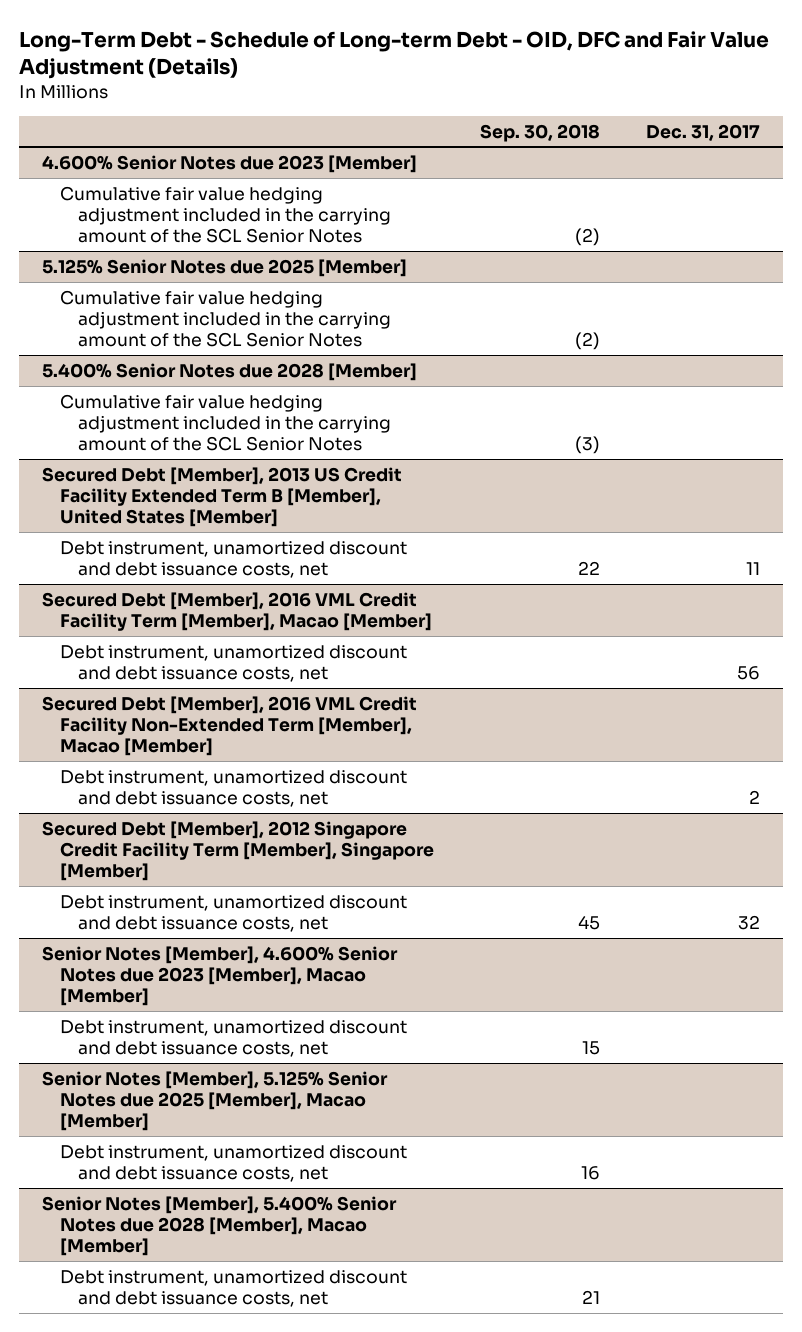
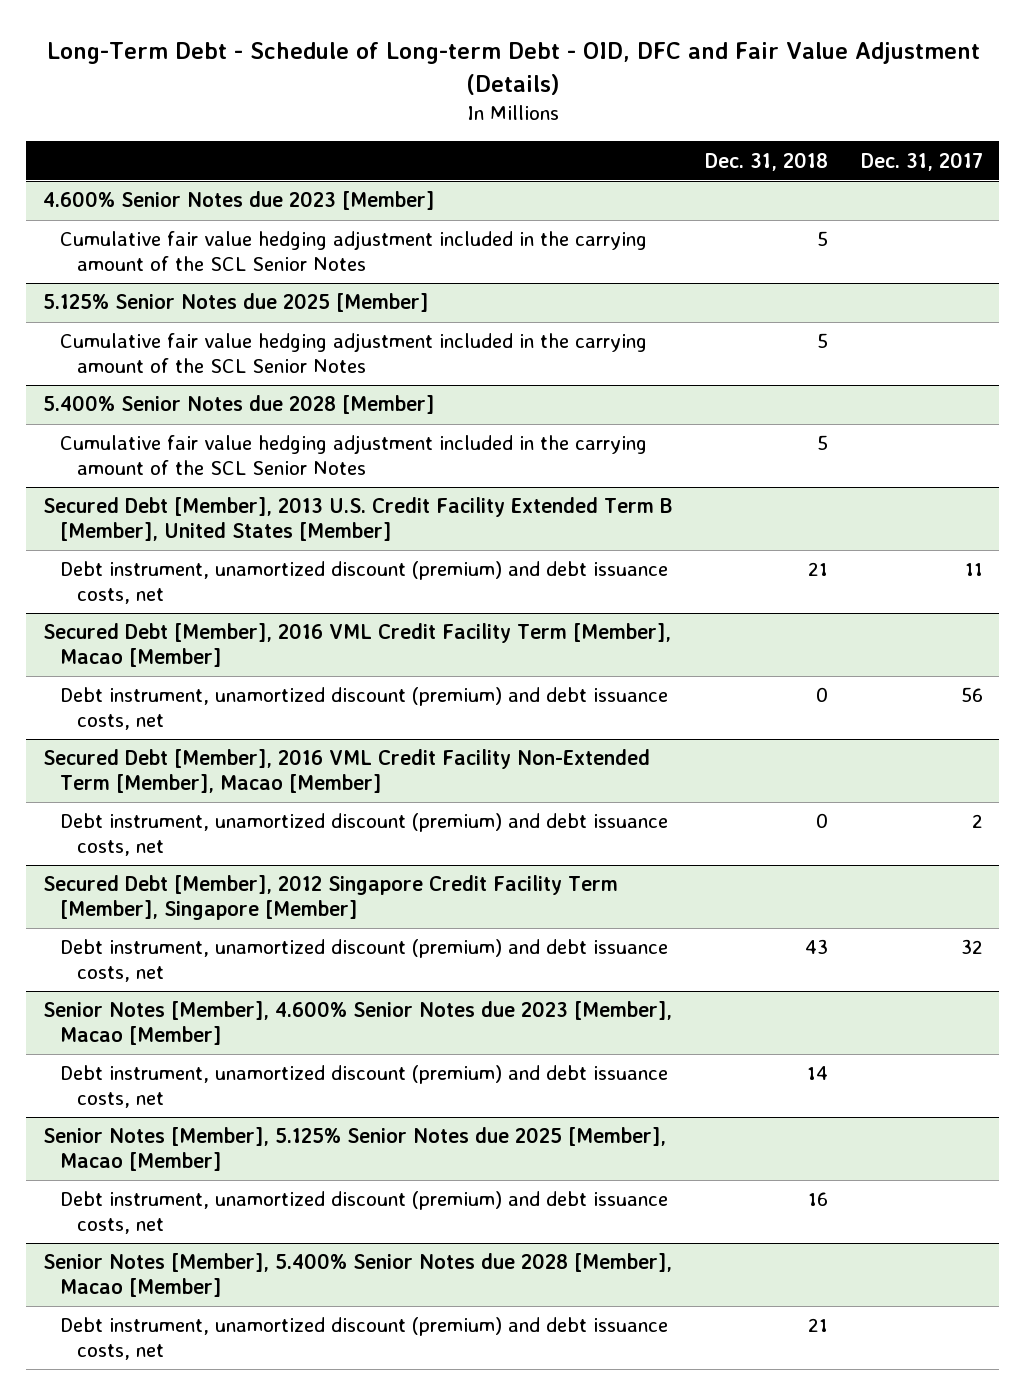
[480,123,601,142] Sep. 30, 2018 -> none
none -> [705,151,829,171] Dec. 31, 2018
[42,466,403,527] Secured Debt [Member], 2013 US Credit Facility Extended Term B [Member], United States [Member] -> [42,497,673,542] Secured Debt [Member], 2013 U.S. Credit Facility Extended Term B [Member], United States [Member]
[60,540,408,578] Debt instrument, unamortized discount and debt issuance costs, net -> [59,561,668,605] Debt instrument, unamortized discount (premium) and debt issuance costs, net
[60,644,408,682] Debt instrument, unamortized discount and debt issuance costs, net -> [59,687,668,731] Debt instrument, unamortized discount (premium) and debt issuance costs, net
[60,769,408,807] Debt instrument, unamortized discount and debt issuance costs, net -> [59,813,668,857] Debt instrument, unamortized discount (premium) and debt issuance costs, net
[60,894,408,932] Debt instrument, unamortized discount and debt issuance costs, net -> [59,939,668,983] Debt instrument, unamortized discount (premium) and debt issuance costs, net
[60,1019,408,1057] Debt instrument, unamortized discount and debt issuance costs, net -> [59,1065,668,1109] Debt instrument, unamortized discount (premium) and debt issuance costs, net
[60,1144,408,1182] Debt instrument, unamortized discount and debt issuance costs, net -> [59,1191,668,1235] Debt instrument, unamortized discount (premium) and debt issuance costs, net
[60,1269,408,1307] Debt instrument, unamortized discount and debt issuance costs, net -> [59,1317,668,1361] Debt instrument, unamortized discount (premium) and debt issuance costs, net

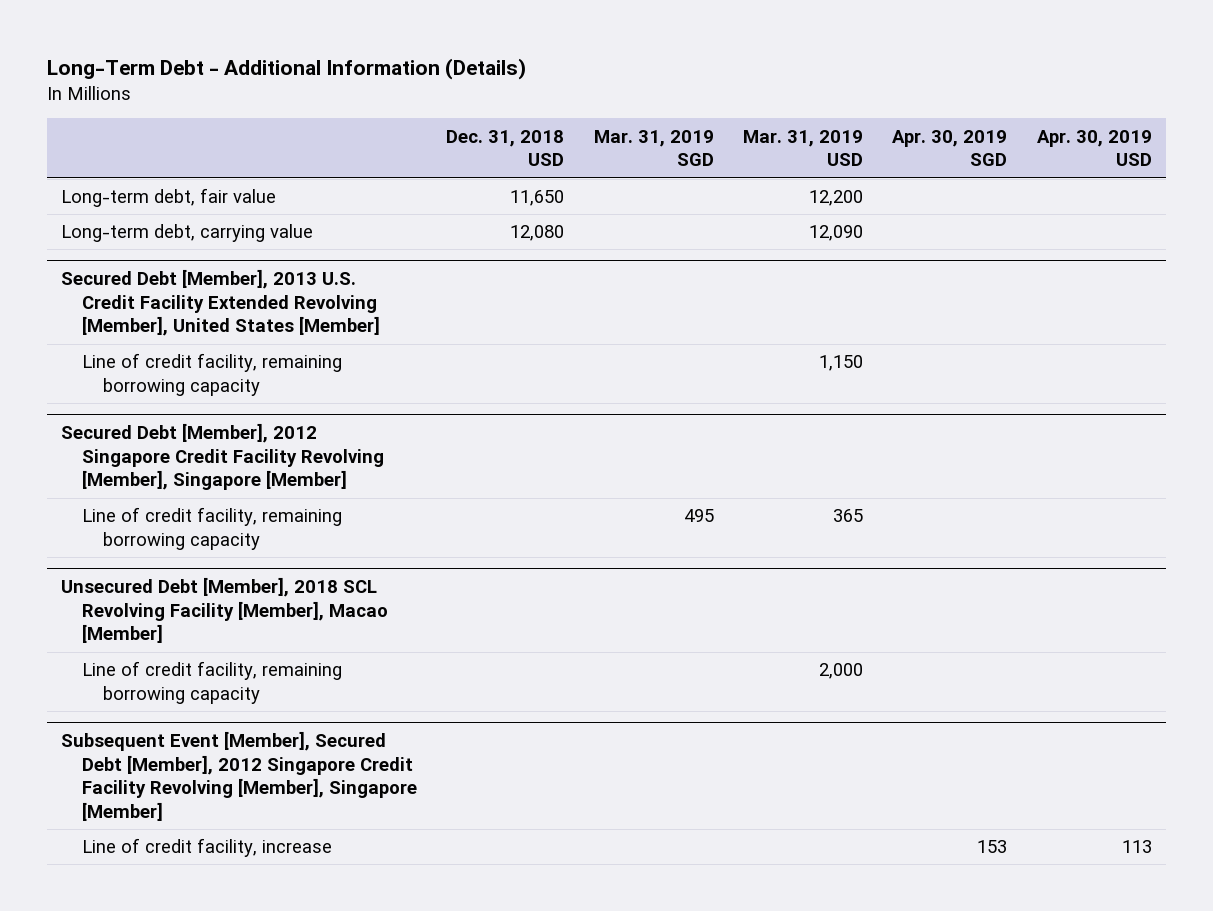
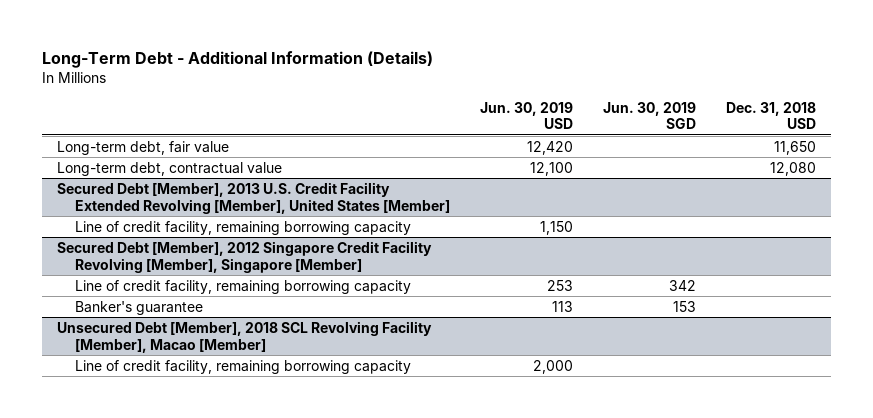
[593,129,714,167] Mar. 31, 2019 SGD -> none
[743,129,864,167] Mar. 31, 2019 USD -> none
[892,129,1008,167] Apr. 30, 2019 SGD -> none
[1036,129,1152,167] Apr. 30, 2019 USD -> none
none -> [480,101,574,130] Jun. 30, 2019 USD
none -> [603,101,697,130] Jun. 30, 2019 SGD
[61,224,314,243] Long-term debt, carrying value -> [57,161,283,176] Long-term debt, contractual value
none -> [75,300,204,315] Banker's guarantee
[61,731,418,822] Subsequent Event [Member], Secured Debt [Member], 2012 Singapore Credit Facility Revolving [Member], Singapore [Member] -> none
[82,838,333,858] Line of credit facility, increase -> none

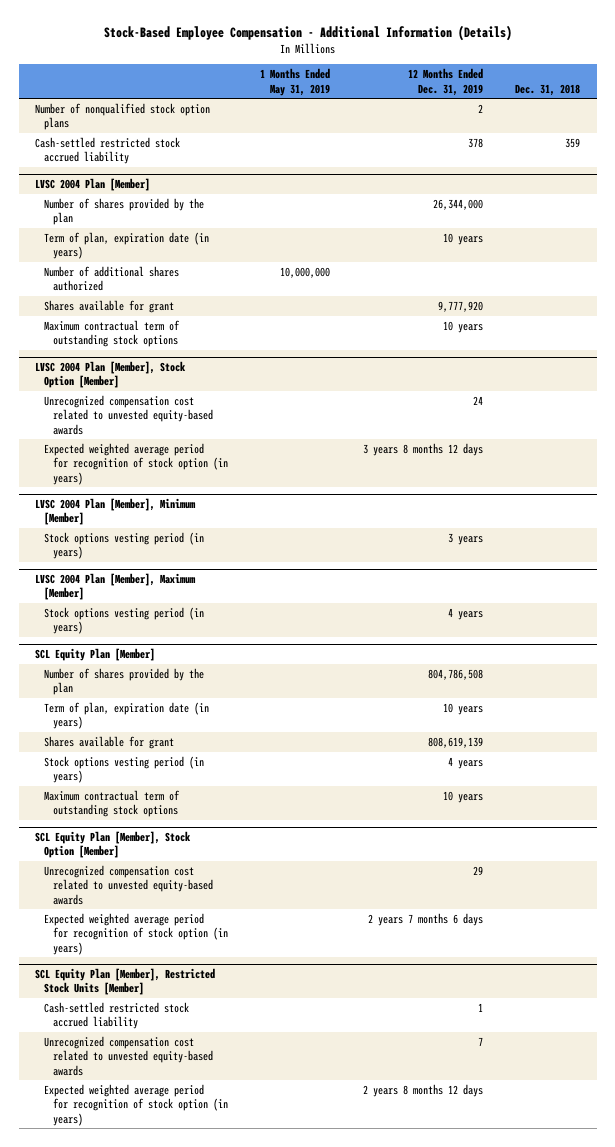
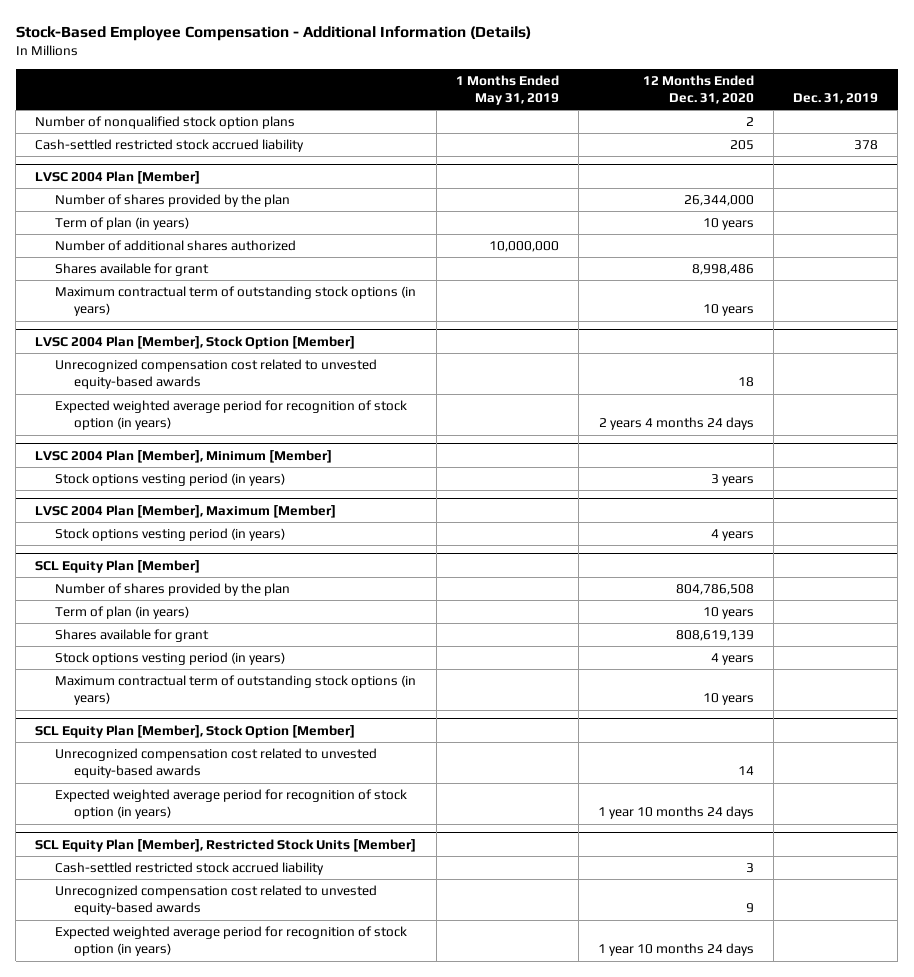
[407,68,483,96] 12 Months Ended Dec. 31, 2019 -> none
[515,83,581,96] Dec. 31, 2018 -> none
none -> [642,74,754,105] 12 Months Ended Dec. 31, 2020
none -> [793,93,879,105] Dec. 31, 2019
[43,232,209,260] Term of plan, expiration date (in years) -> [54,217,189,231] Term of plan (in years)
[43,320,180,348] Maximum contractual term of outstanding stock options -> [54,286,416,317] Maximum contractual term of outstanding stock options (in years)
[43,702,209,730] Term of plan, expiration date (in years) -> [54,606,189,620] Term of plan (in years)
[43,790,180,818] Maximum contractual term of outstanding stock options -> [54,675,416,706] Maximum contractual term of outstanding stock options (in years)

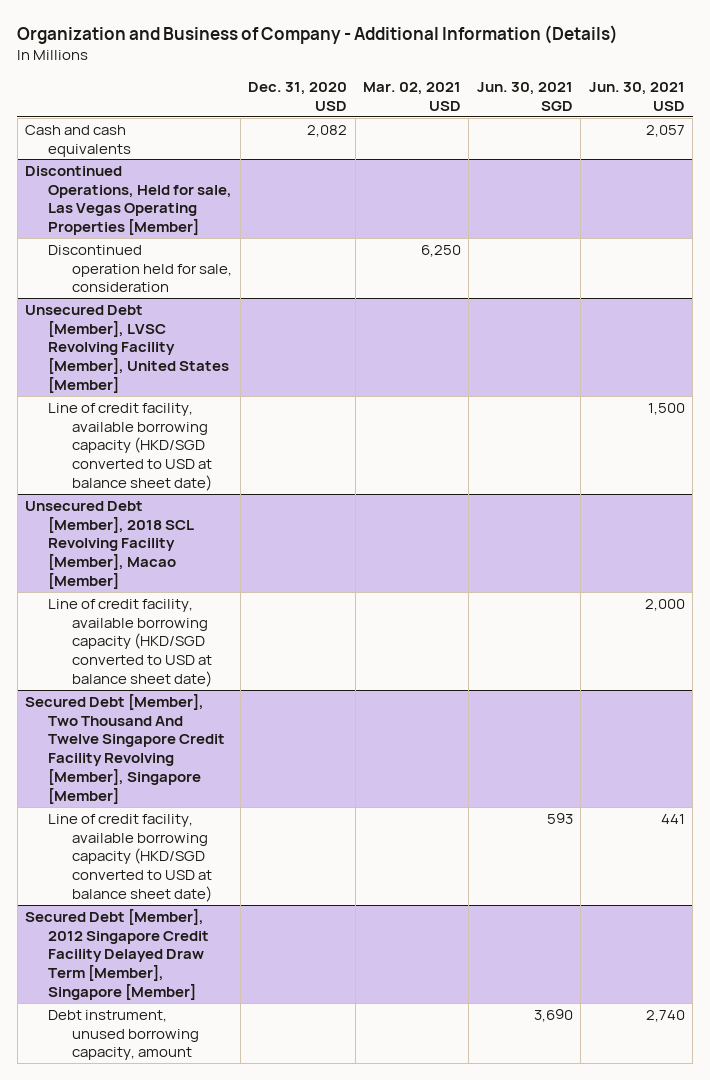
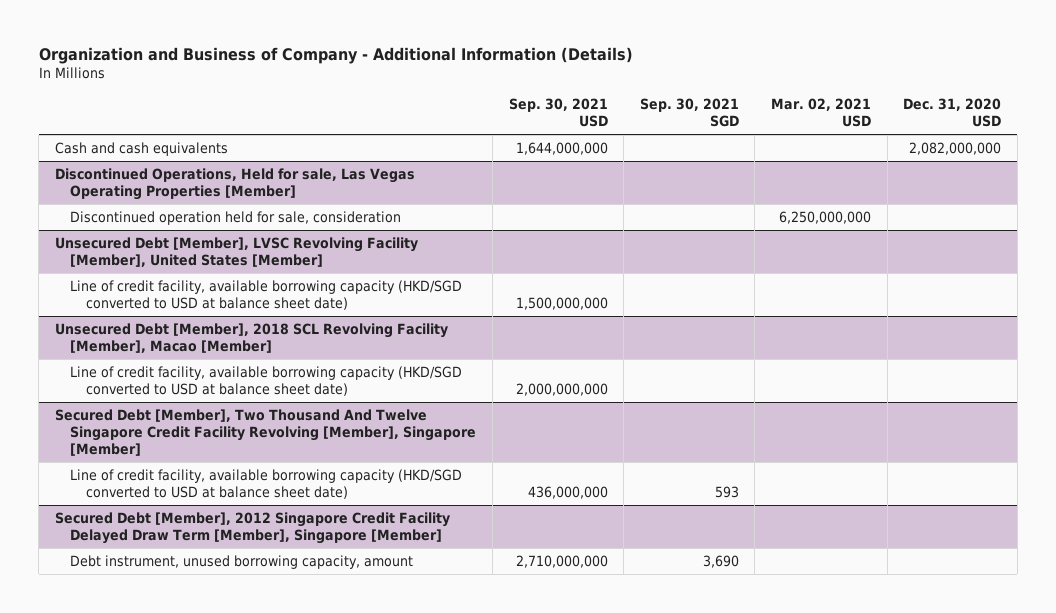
[476,81,573,111] Jun. 30, 2021 SGD -> none
[588,81,685,111] Jun. 30, 2021 USD -> none
none -> [508,97,608,128] Sep. 30, 2021 USD
none -> [639,97,739,128] Sep. 30, 2021 SGD
[307,124,348,137] 2,082 -> [909,141,1002,155] 2,082,000,000
[420,244,461,257] 6,250 -> [779,210,872,224] 6,250,000,000

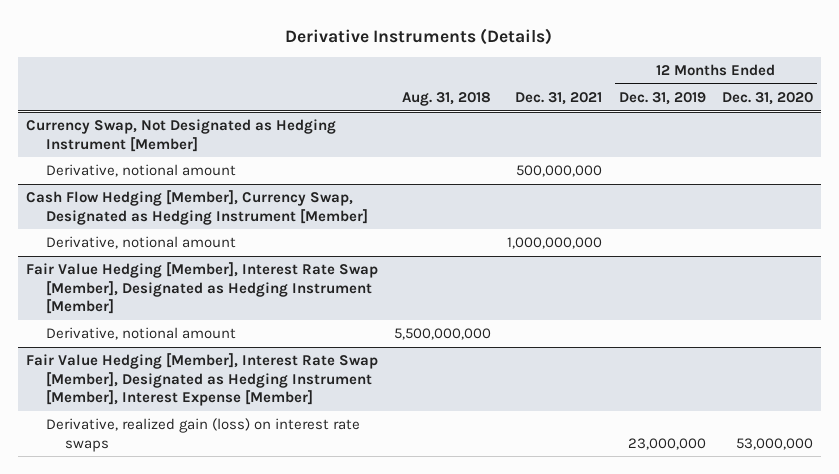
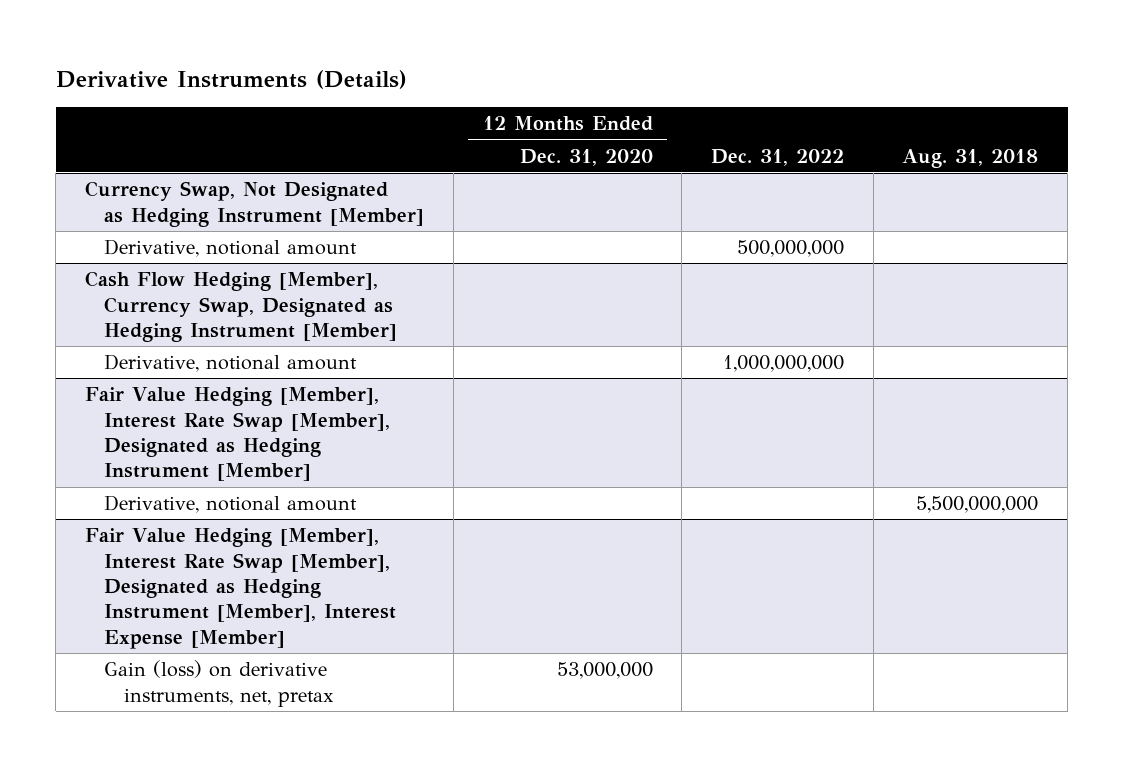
[515,91,603,105] Dec. 31, 2021 -> none
[618,91,706,105] Dec. 31, 2019 -> none
none -> [711,148,845,166] Dec. 31, 2022
[45,418,360,452] Derivative, realized gain (loss) on interest rate swaps -> none
none -> [104,660,335,707] Gain (loss) on derivative instruments, net, pretax

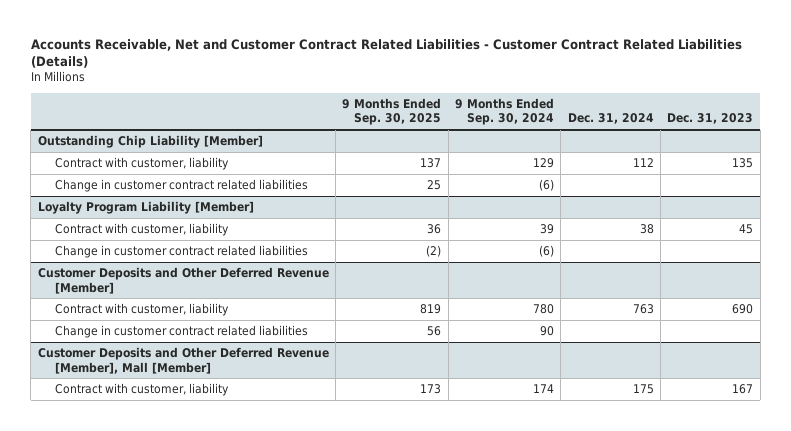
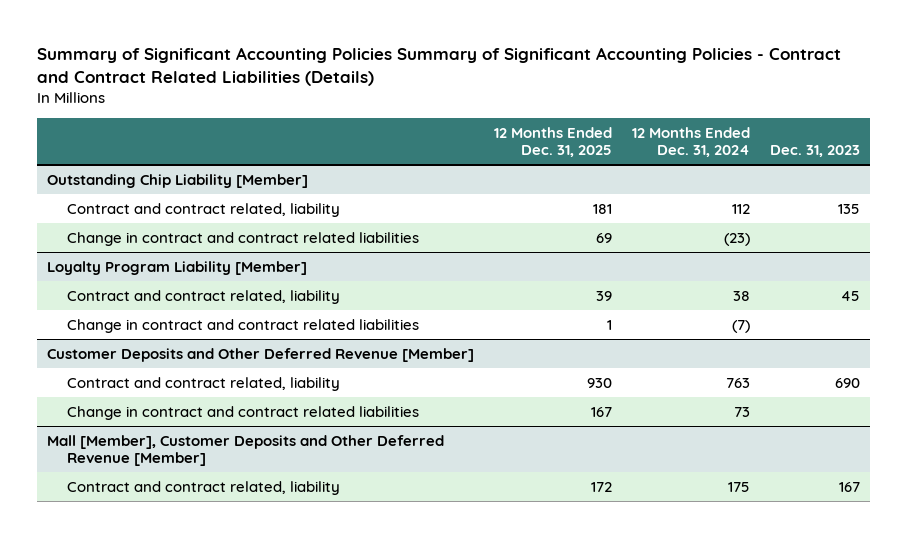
[30,38,742,69] Accounts Receivable, Net and Customer Contract Related Liabilities - Customer Contract Related Liabilities (Details) -> [37,47,842,87] Summary of Significant Accounting Policies Summary of Significant Accounting Policies - Contract and Contract Related Liabilities (Details)
[342,97,442,126] 9 Months Ended Sep. 30, 2025 -> none
[454,97,554,126] 9 Months Ended Sep. 30, 2024 -> none
[567,113,654,125] Dec. 31, 2024 -> none
none -> [494,126,613,158] 12 Months Ended Dec. 31, 2025
none -> [632,126,751,158] 12 Months Ended Dec. 31, 2024
[54,157,229,171] Contract with customer, liability -> [67,202,341,217] Contract and contract related, liability
[54,179,308,193] Change in customer contract related liabilities -> [67,231,420,246] Change in contract and contract related liabilities
[54,223,229,237] Contract with customer, liability -> [67,289,341,304] Contract and contract related, liability
[54,245,308,259] Change in customer contract related liabilities -> [67,318,420,333] Change in contract and contract related liabilities
[54,303,229,317] Contract with customer, liability -> [67,376,341,391] Contract and contract related, liability
[54,325,308,339] Change in customer contract related liabilities -> [67,405,420,420] Change in contract and contract related liabilities
[37,347,329,374] Customer Deposits and Other Deferred Revenue [Member], Mall [Member] -> [47,434,445,466] Mall [Member], Customer Deposits and Other Deferred Revenue [Member]
[54,383,229,397] Contract with customer, liability -> [67,480,341,495] Contract and contract related, liability

